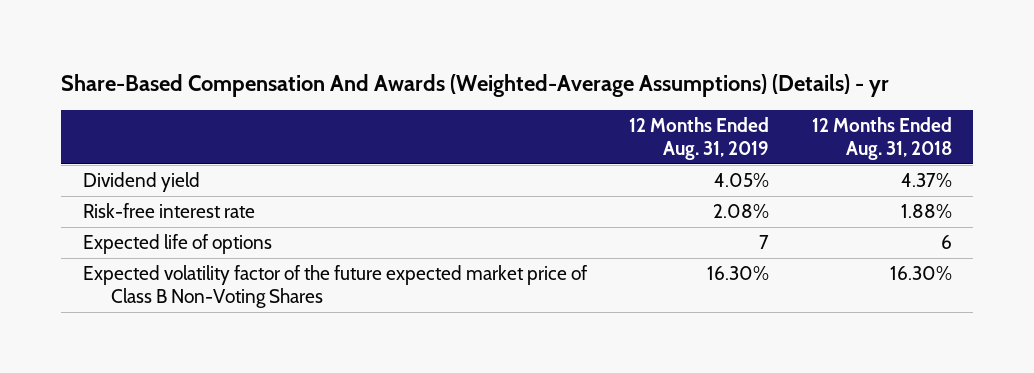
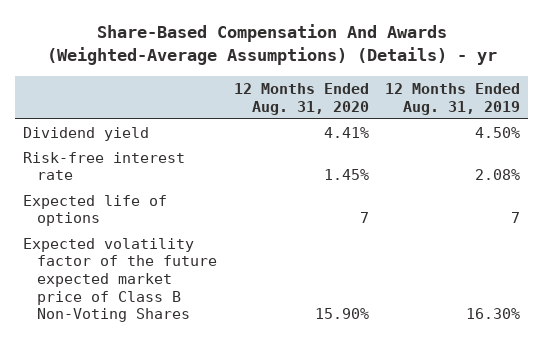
[811,117,952,160] 12 Months Ended Aug. 31, 2018 -> none
none -> [233,83,369,115] 12 Months Ended Aug. 31, 2020
[714,173,770,188] 4.05% -> [475,126,521,138] 4.50%

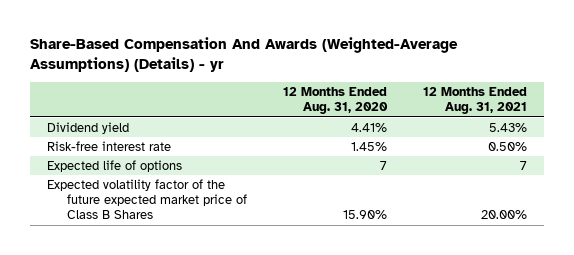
[385,83,521,115] 12 Months Ended Aug. 31, 2019 -> none
none -> [422,87,527,115] 12 Months Ended Aug. 31, 2021
[23,237,218,323] Expected volatility factor of the future expected market price of Class B Non-Voting Shares -> [47,178,248,220] Expected volatility factor of the future expected market price of Class B Shares

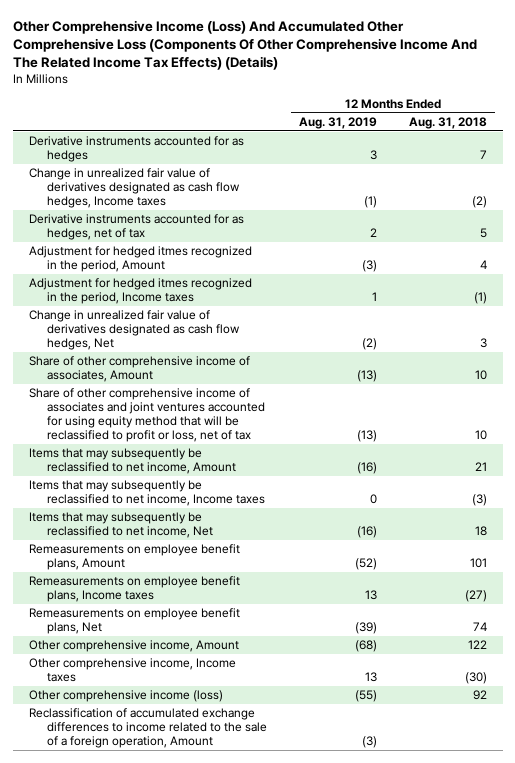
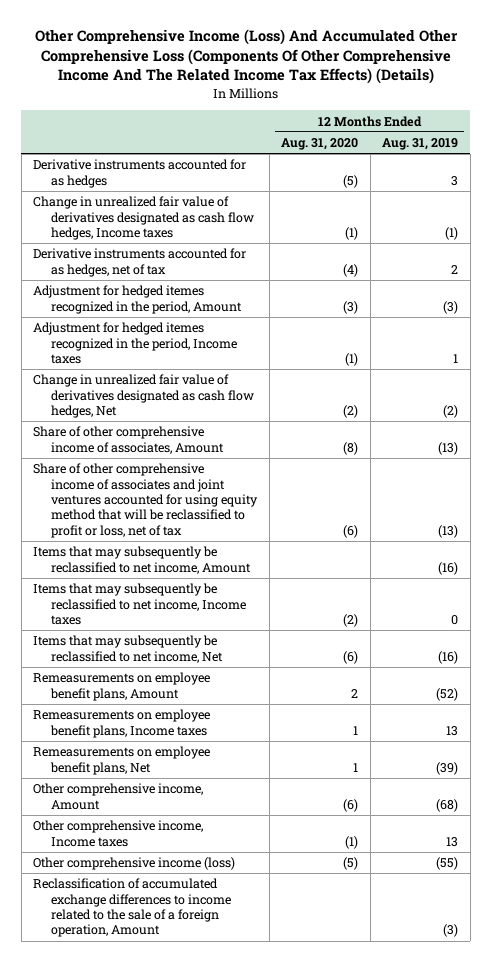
[408,117,487,130] Aug. 31, 2018 -> none
none -> [281,138,359,151] Aug. 31, 2020
[28,246,252,273] Adjustment for hedged itmes recognized in the period, Amount -> [33,285,243,314] Adjustment for hedged itemes recognized in the period, Amount
[28,278,252,305] Adjustment for hedged itmes recognized in the period, Income taxes -> [33,322,238,365] Adjustment for hedged itemes recognized in the period, Income taxes

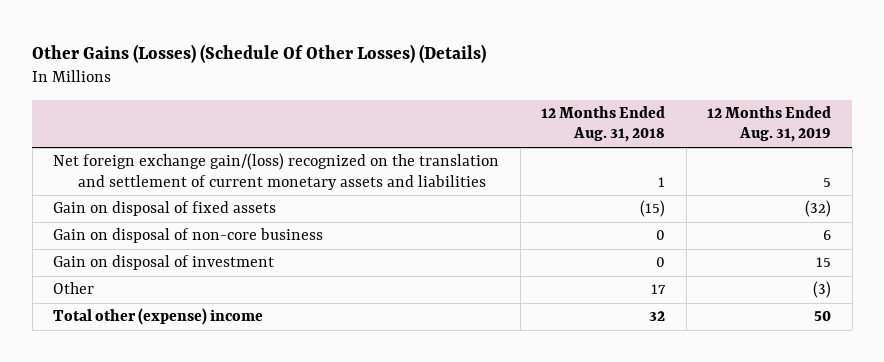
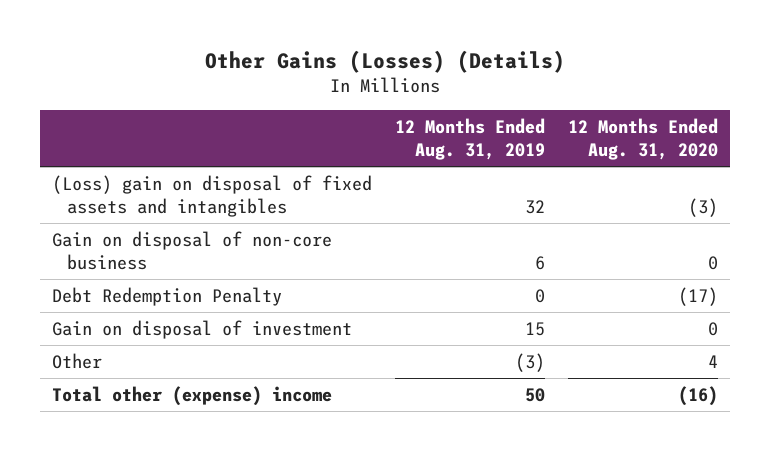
[32,43,487,63] Other Gains (Losses) (Schedule Of Other Losses) (Details) -> [204,49,565,73] Other Gains (Losses) (Details)
[541,106,666,143] 12 Months Ended Aug. 31, 2018 -> none
none -> [568,118,719,160] 12 Months Ended Aug. 31, 2020
[53,153,500,190] Net foreign exchange gain/(loss) recognized on the translation and settlement of current monetary assets and liabilities -> none
[53,201,277,217] Gain on disposal of fixed assets -> [51,175,372,217] (Loss) gain on disposal of fixed assets and intangibles
[805,200,832,218] (32) -> [524,199,545,214] 32
none -> [51,287,282,307] Debt Redemption Penalty

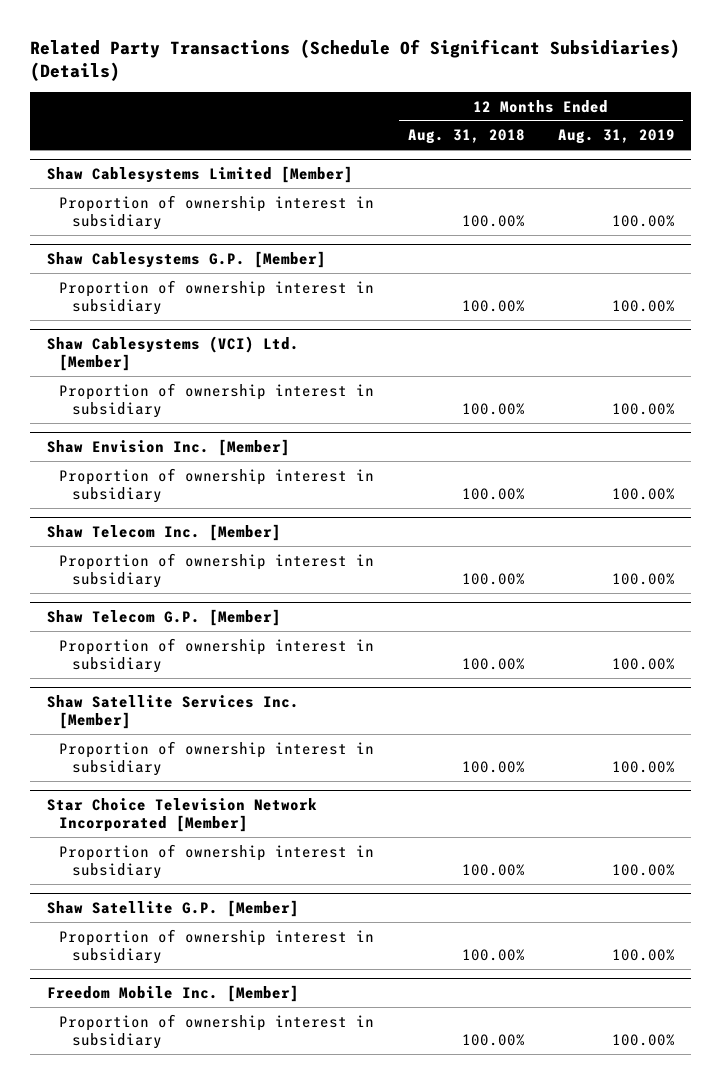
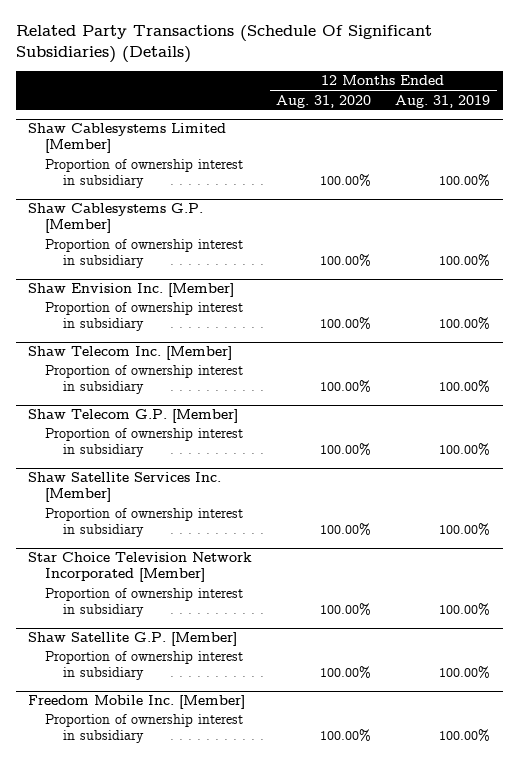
[407,129,525,145] Aug. 31, 2018 -> none
none -> [276,94,372,108] Aug. 31, 2020
[47,335,300,371] Shaw Cablesystems (VCI) Ltd. [Member] -> none
[59,382,375,418] Proportion of ownership interest in subsidiary -> none

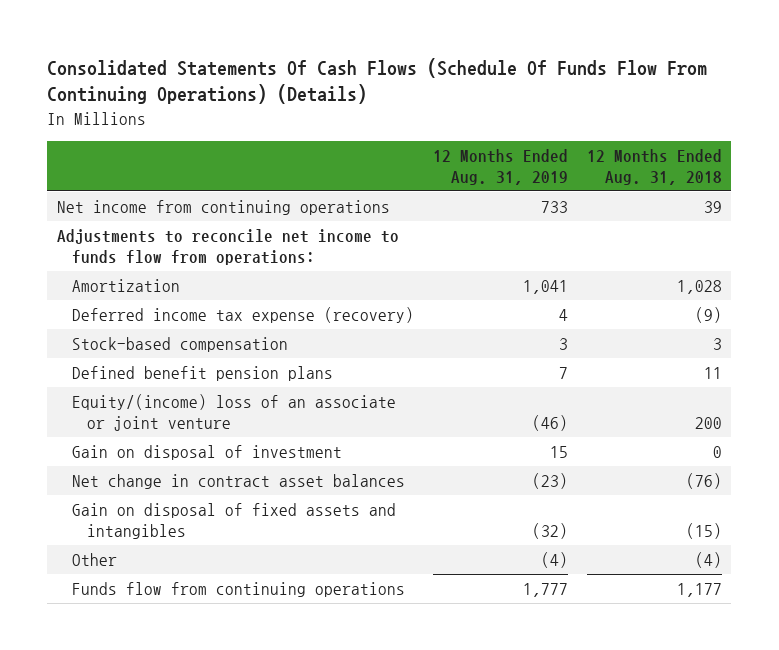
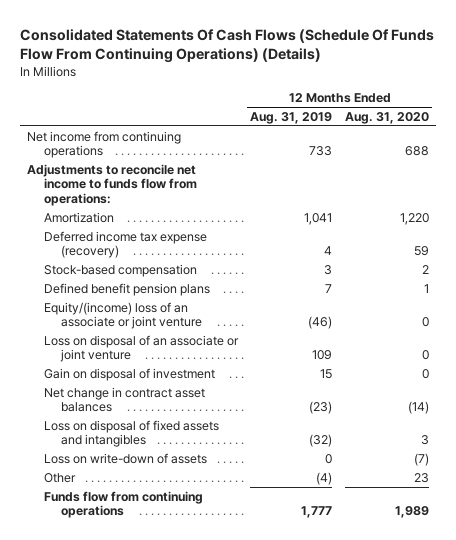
[586,148,722,186] 12 Months Ended Aug. 31, 2018 -> none
none -> [345,112,430,125] Aug. 31, 2020
none -> [43,334,239,363] Loss on disposal of an associate or joint venture
[71,502,396,540] Gain on disposal of fixed assets and intangibles -> [43,419,219,448] Loss on disposal of fixed assets and intangibles
none -> [43,452,207,464] Loss on write-down of assets

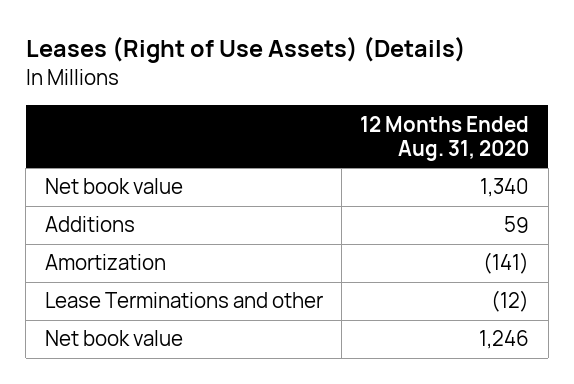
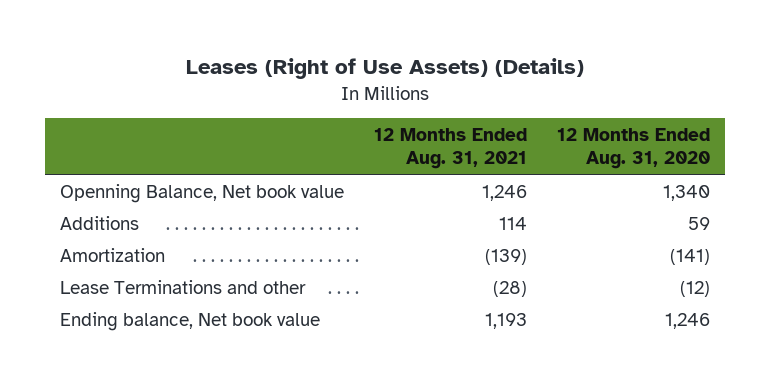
none -> [374,128,528,170] 12 Months Ended Aug. 31, 2021
[44,178,183,195] Net book value -> [60,183,345,203] Openning Balance, Net book value
[44,330,183,347] Net book value -> [60,311,321,331] Ending balance, Net book value

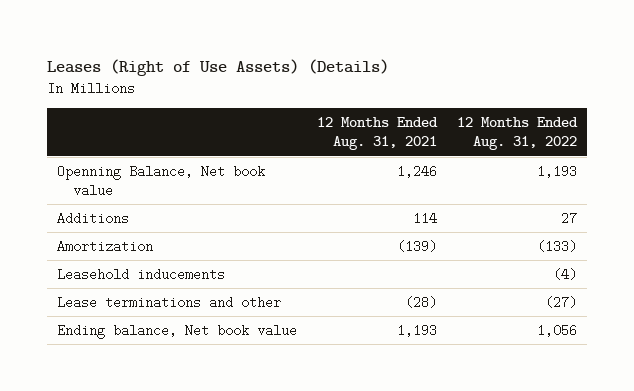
[557,128,711,170] 12 Months Ended Aug. 31, 2020 -> none
none -> [456,117,578,151] 12 Months Ended Aug. 31, 2022
none -> [57,267,226,281] Leasehold inducements
[60,279,307,294] Lease Terminations and other -> [57,295,282,309] Lease terminations and other

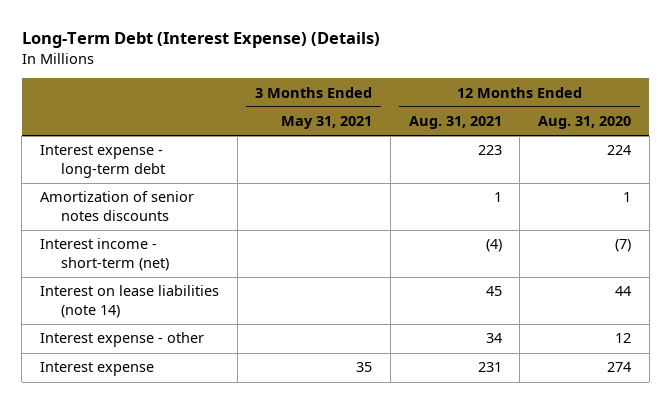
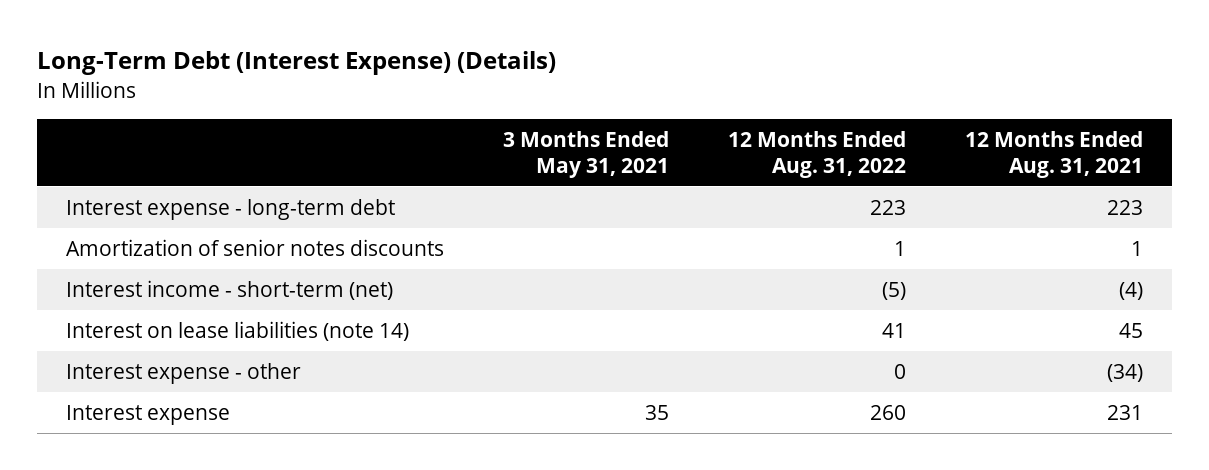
[537,116,631,130] Aug. 31, 2020 -> none
none -> [727,130,906,178] 12 Months Ended Aug. 31, 2022
[485,333,502,344] 34 -> [1106,363,1143,382] (34)

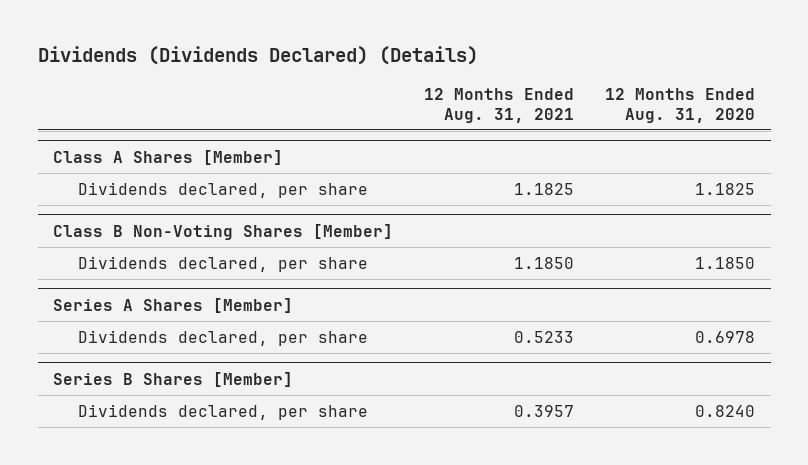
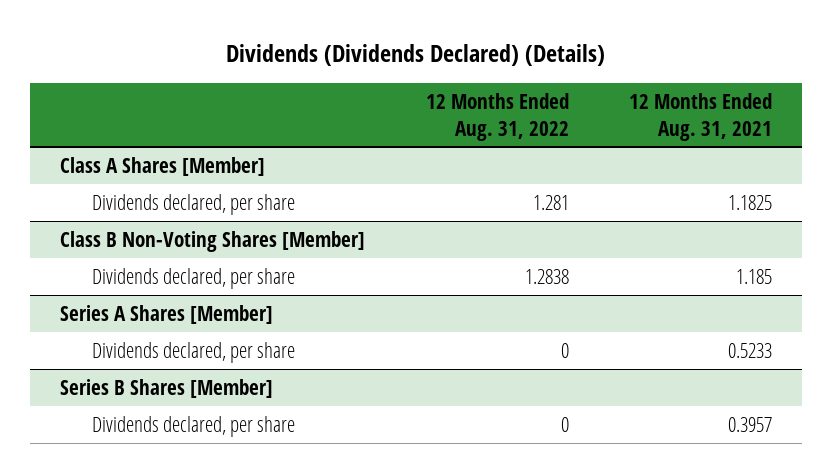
[605,88,756,123] 12 Months Ended Aug. 31, 2020 -> none
none -> [425,92,569,141] 12 Months Ended Aug. 31, 2022
[514,256,575,269] 1.1850 -> [735,268,772,284] 1.185

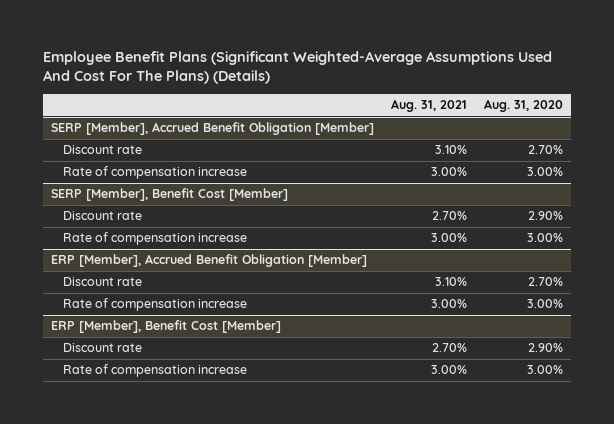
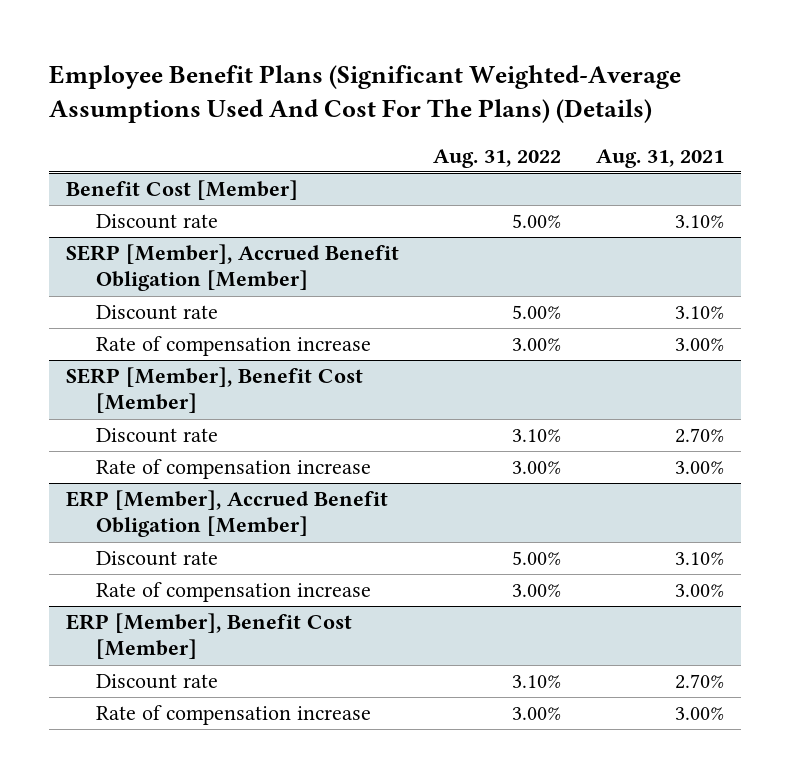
[483,99,563,113] Aug. 31, 2020 -> none
none -> [433,148,562,168] Aug. 31, 2022
none -> [66,180,299,201] Benefit Cost [Member]
none -> [95,214,218,230] Discount rate

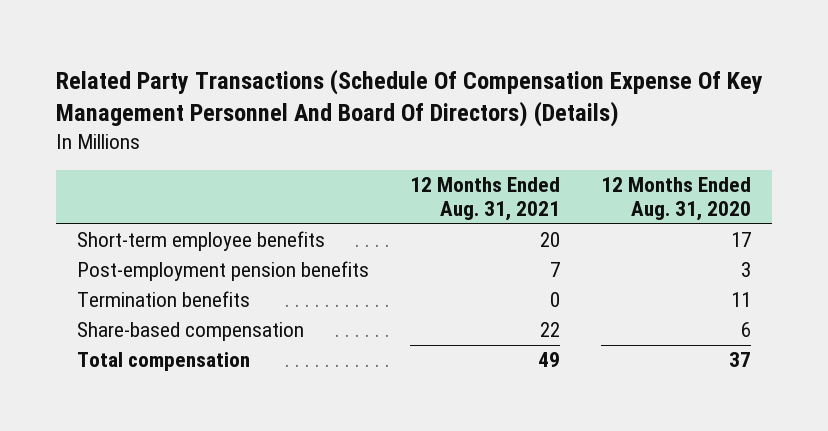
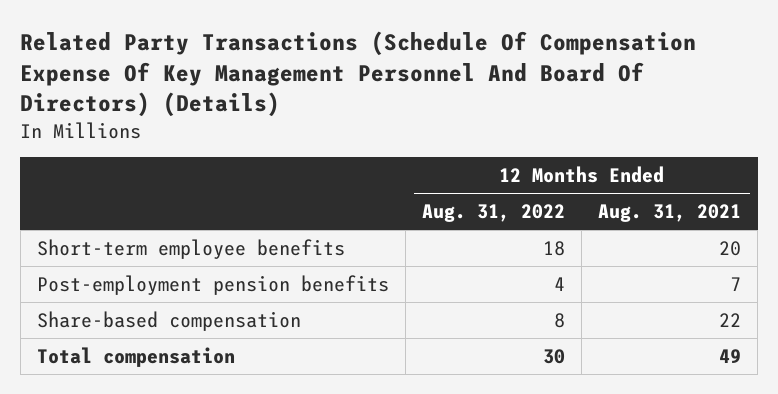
[601,176,752,222] 12 Months Ended Aug. 31, 2020 -> none
none -> [422,203,566,222] Aug. 31, 2022
[77,291,251,308] Termination benefits -> none

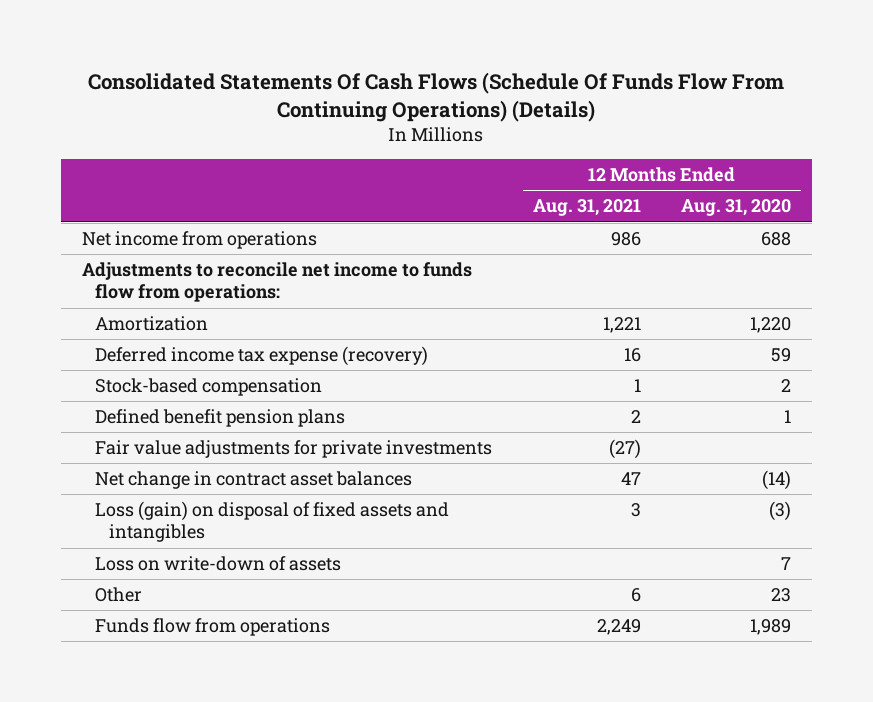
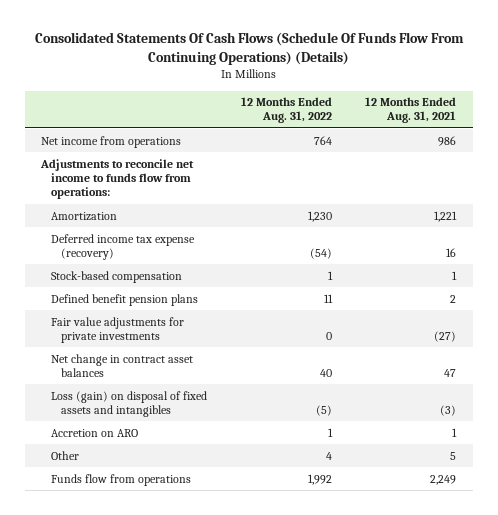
[681,199,792,217] Aug. 31, 2020 -> none
none -> [240,97,332,124] 12 Months Ended Aug. 31, 2022
[95,556,342,572] Loss on write-down of assets -> none
[630,503,641,518] 3 -> [440,404,457,416] (3)
none -> [51,428,139,437] Accretion on ARO
[630,588,641,603] 6 -> [450,451,457,460] 5

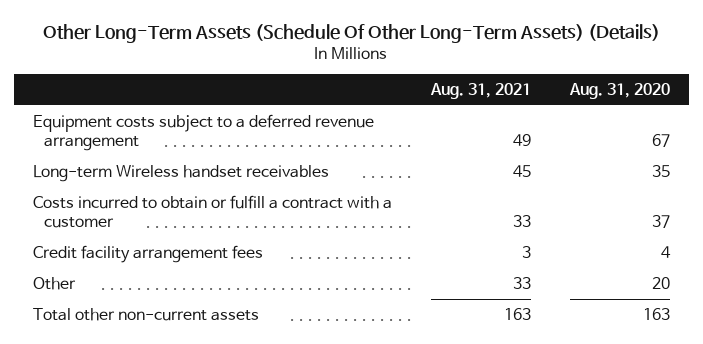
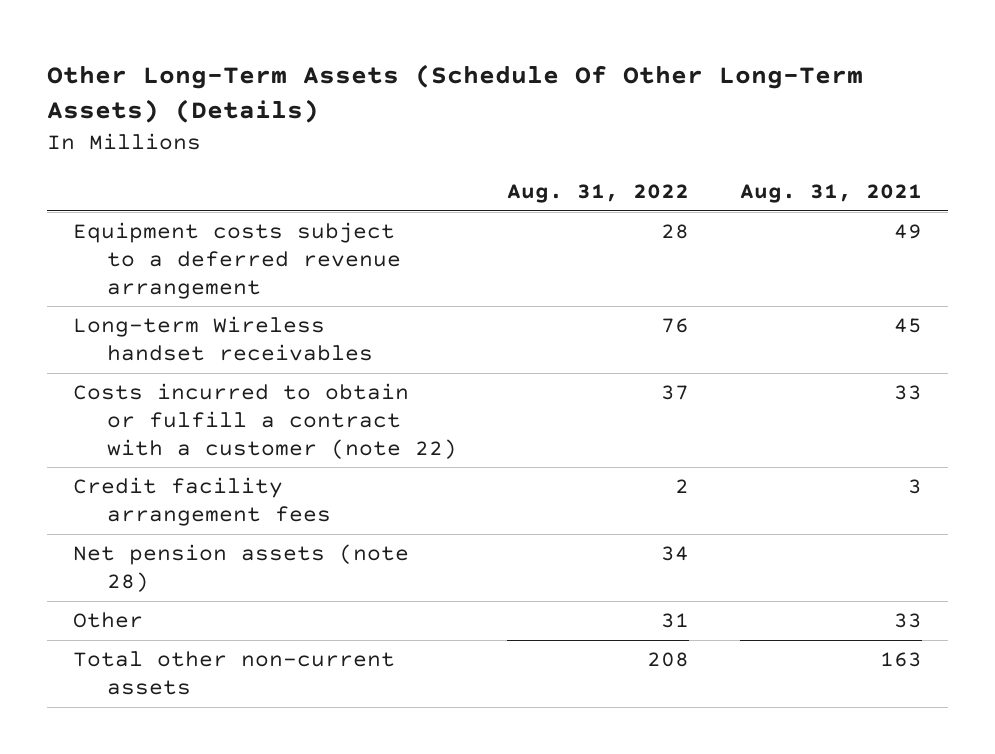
[568,82,670,99] Aug. 31, 2020 -> none
none -> [507,184,690,204] Aug. 31, 2022
[33,194,393,228] Costs incurred to obtain or fulfill a contract with a customer -> [72,383,457,459] Costs incurred to obtain or fulfill a contract with a customer (note 22)
none -> [72,544,409,592] Net pension assets (note 28)

